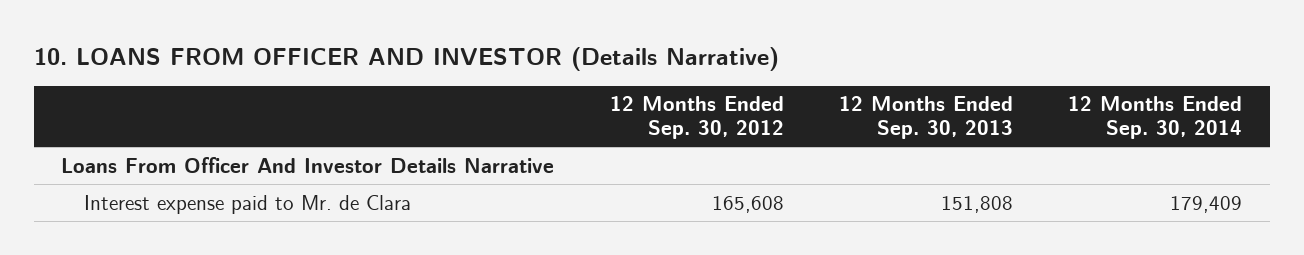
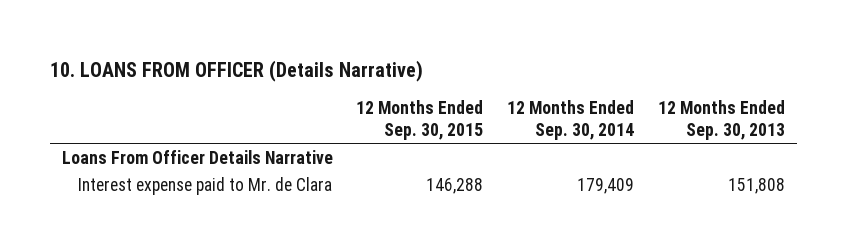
[33,47,779,72] 10. LOANS FROM OFFICER AND INVESTOR (Details Narrative) -> [49,60,423,83] 10. LOANS FROM OFFICER (Details Narrative)
[609,96,784,139] 12 Months Ended Sep. 30, 2012 -> none
none -> [356,100,484,141] 12 Months Ended Sep. 30, 2015
[61,156,555,173] Loans From Officer And Investor Details Narrative -> [61,149,333,164] Loans From Officer Details Narrative

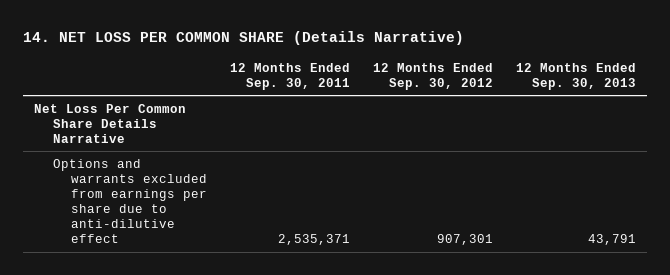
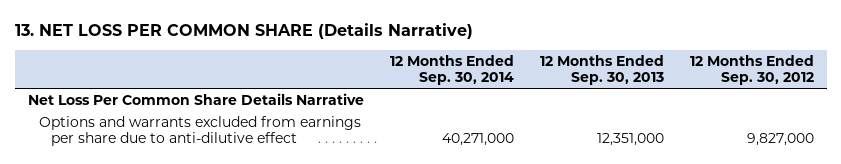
[22,31,464,46] 14. NET LOSS PER COMMON SHARE (Details Narrative) -> [14,23,473,40] 13. NET LOSS PER COMMON SHARE (Details Narrative)
[230,62,351,90] 12 Months Ended Sep. 30, 2011 -> none
none -> [389,55,514,86] 12 Months Ended Sep. 30, 2014
[437,234,494,246] 907,301 -> [746,132,814,146] 9,827,000
[588,234,637,246] 43,791 -> [596,132,664,146] 12,351,000

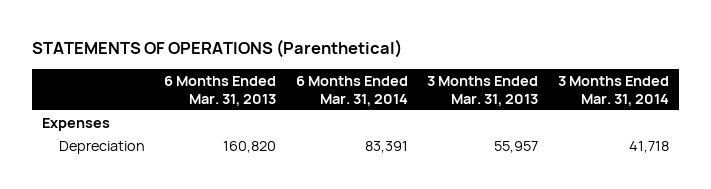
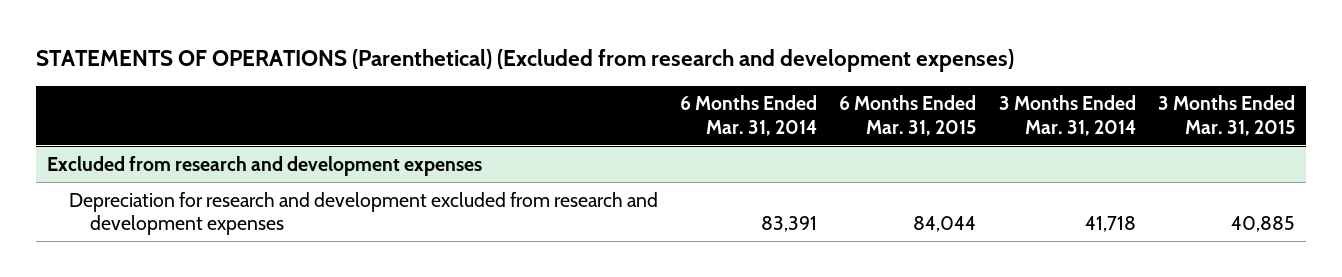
[31,39,402,59] STATEMENTS OF OPERATIONS (Parenthetical) -> [36,49,1015,73] STATEMENTS OF OPERATIONS (Parenthetical) (Excluded from research and development expenses)
[164,75,277,106] 6 Months Ended Mar. 31, 2013 -> none
[427,75,539,106] 3 Months Ended Mar. 31, 2013 -> none
none -> [839,95,977,136] 6 Months Ended Mar. 31, 2015
none -> [1157,95,1295,136] 3 Months Ended Mar. 31, 2015
[41,117,110,131] Expenses -> none
none -> [47,155,483,176] Excluded from research and development expenses
[58,140,145,154] Depreciation -> [68,191,658,236] Depreciation for research and development excluded from research and development expenses

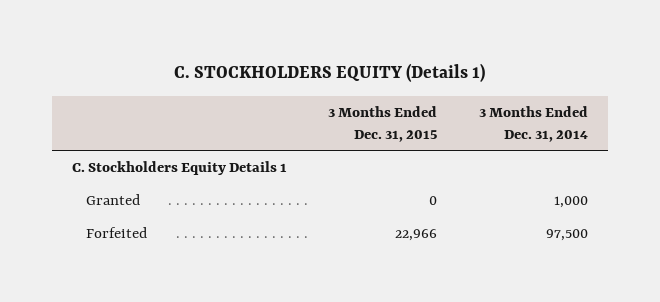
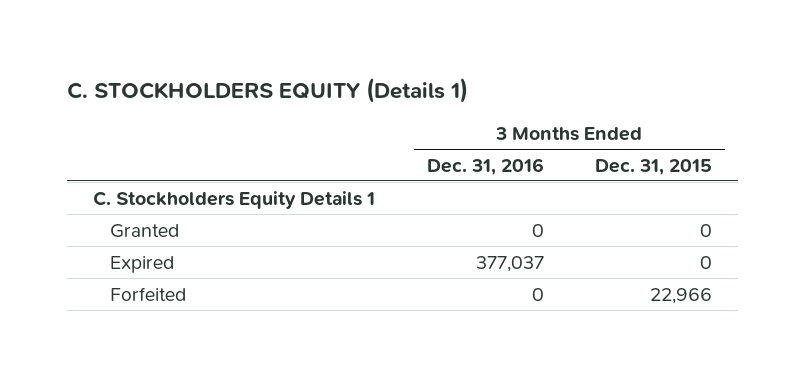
[478,105,588,142] 3 Months Ended Dec. 31, 2014 -> none
none -> [426,157,544,175] Dec. 31, 2016
none -> [110,255,175,273] Expired

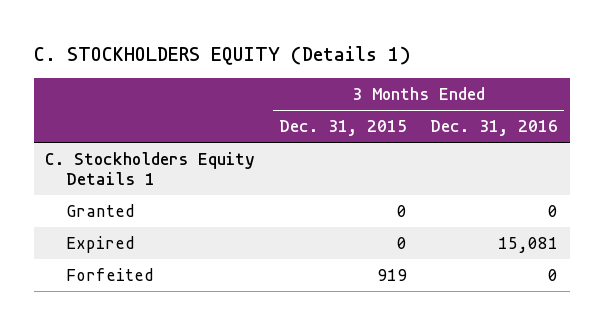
[475,255,544,272] 377,037 -> [498,237,559,254] 15,081
[650,287,713,304] 22,966 -> [376,269,407,282] 919

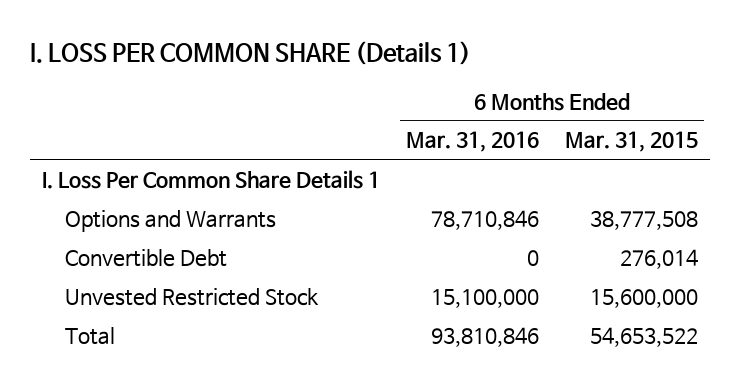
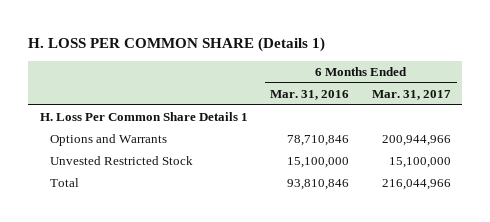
[29,41,471,66] I. LOSS PER COMMON SHARE (Details 1) -> [28,37,326,53] H. LOSS PER COMMON SHARE (Details 1)
[564,131,698,153] Mar. 31, 2015 -> none
none -> [371,89,451,100] Mar. 31, 2017
[42,169,381,189] I. Loss Per Common Share Details 1 -> [39,112,248,122] H. Loss Per Common Share Details 1
[65,248,228,267] Convertible Debt -> none

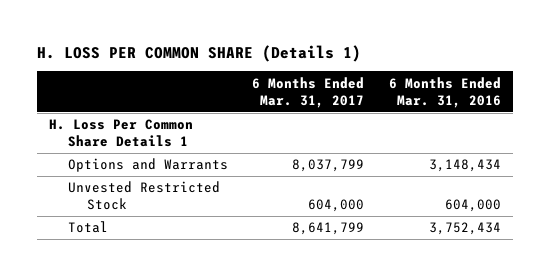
[287,135,350,147] 78,710,846 -> [428,159,501,173] 3,148,434
[381,135,451,147] 200,944,966 -> [292,159,365,173] 8,037,799
[287,157,350,169] 15,100,000 -> [444,199,501,213] 604,000
[388,157,451,169] 15,100,000 -> [308,199,365,213] 604,000
[287,179,350,191] 93,810,846 -> [428,222,501,236] 3,752,434
[381,179,451,191] 216,044,966 -> [292,222,365,236] 8,641,799

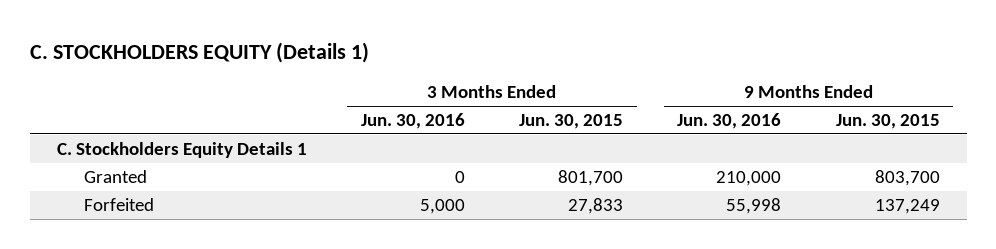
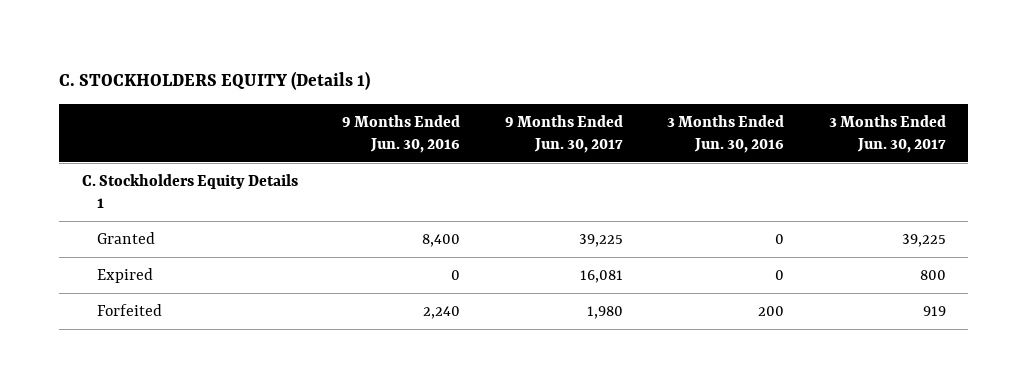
[519,114,624,130] Jun. 30, 2015 -> none
[835,114,940,130] Jun. 30, 2015 -> none
none -> [504,114,623,153] 9 Months Ended Jun. 30, 2017
none -> [829,114,947,153] 3 Months Ended Jun. 30, 2017
[716,171,782,187] 210,000 -> [422,233,461,247] 8,400
none -> [96,267,153,283] Expired
[420,199,466,215] 5,000 -> [758,305,785,316] 200
[726,198,782,215] 55,998 -> [423,305,461,319] 2,240

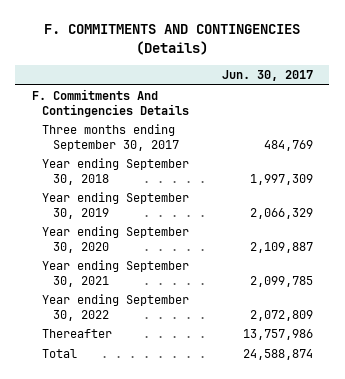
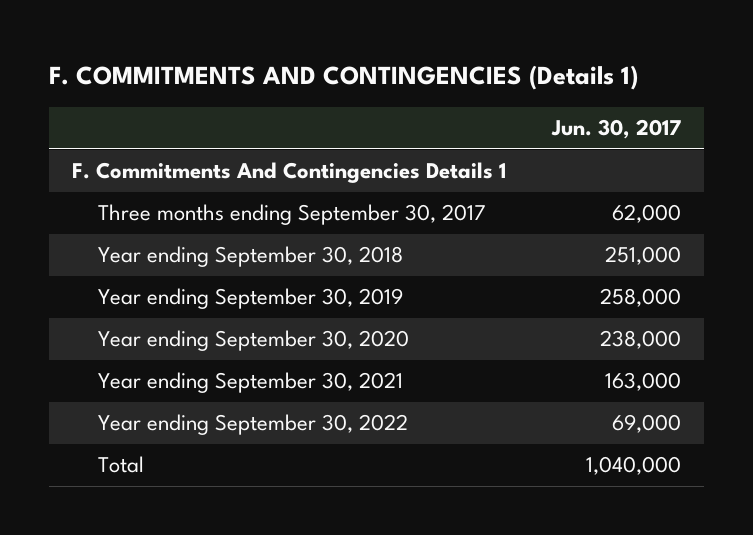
[44,24,301,55] F. COMMITMENTS AND CONTINGENCIES (Details) -> [49,65,639,91] F. COMMITMENTS AND CONTINGENCIES (Details 1)
[42,329,113,339] Thereafter -> none
[31,89,190,117] F. Commitments And Contingencies Details -> [72,162,507,184] F. Commitments And Contingencies Details 1
[264,139,314,151] 484,769 -> [611,204,681,224] 62,000
[250,173,314,185] 1,997,309 -> [604,246,681,266] 251,000
[250,207,314,219] 2,066,329 -> [599,288,681,308] 258,000
[250,241,314,253] 2,109,887 -> [599,330,681,350] 238,000
[250,275,314,287] 2,099,785 -> [604,372,681,392] 163,000
[250,309,314,321] 2,072,809 -> [611,414,681,434] 69,000
[243,349,314,361] 24,588,874 -> [585,456,681,476] 1,040,000

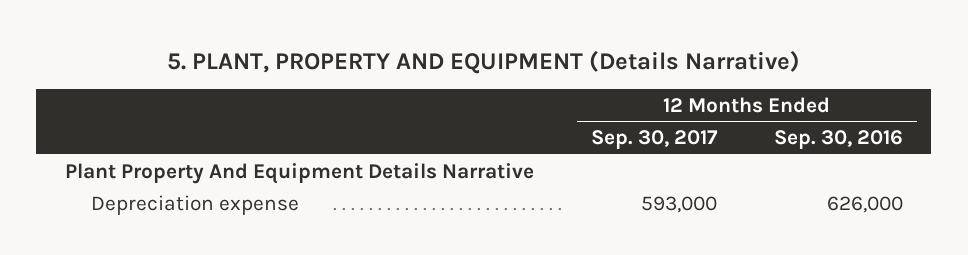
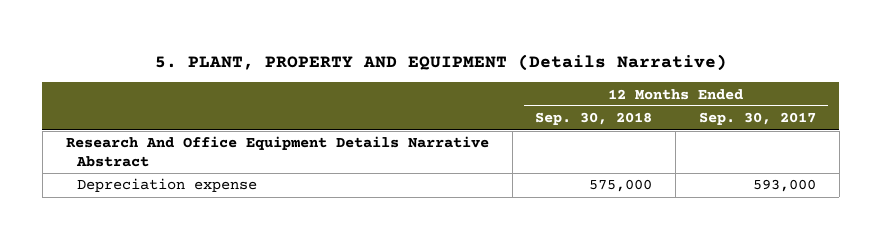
[773,130,903,150] Sep. 30, 2016 -> none
none -> [535,112,653,126] Sep. 30, 2018
[64,162,534,184] Plant Property And Equipment Details Narrative -> [65,136,489,167] Research And Office Equipment Details Narrative Abstract

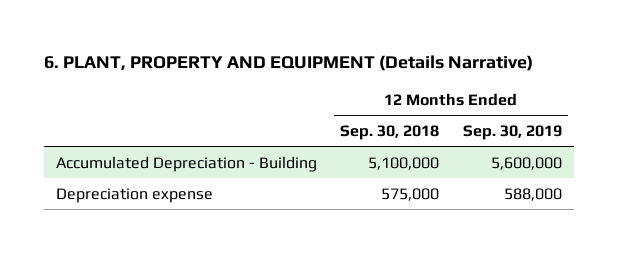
[154,53,727,71] 5. PLANT, PROPERTY AND EQUIPMENT (Details Narrative) -> [43,55,533,72] 6. PLANT, PROPERTY AND EQUIPMENT (Details Narrative)
[699,112,817,126] Sep. 30, 2017 -> none
none -> [462,124,562,140] Sep. 30, 2019
[65,136,489,167] Research And Office Equipment Details Narrative Abstract -> none
none -> [55,155,317,172] Accumulated Depreciation - Building

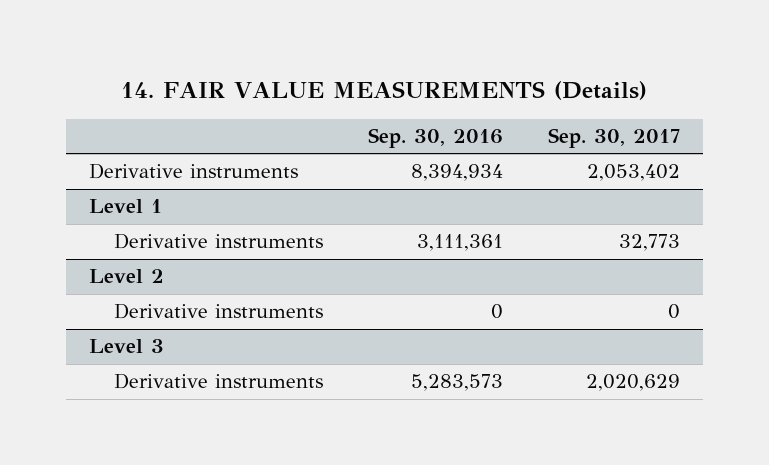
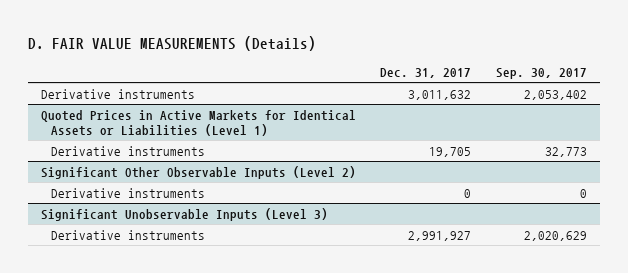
[121,81,648,101] 14. FAIR VALUE MEASUREMENTS (Details) -> [28,36,317,52] D. FAIR VALUE MEASUREMENTS (Details)
[368,127,504,148] Sep. 30, 2016 -> none
none -> [380,67,472,78] Dec. 31, 2017
[88,199,162,214] Level 1 -> [40,109,356,136] Quoted Prices in Active Markets for Identical Assets or Liabilities (Level 1)
[88,269,164,284] Level 2 -> [40,165,356,179] Significant Other Observable Inputs (Level 2)
[88,339,164,354] Level 3 -> [40,207,328,221] Significant Unobservable Inputs (Level 3)

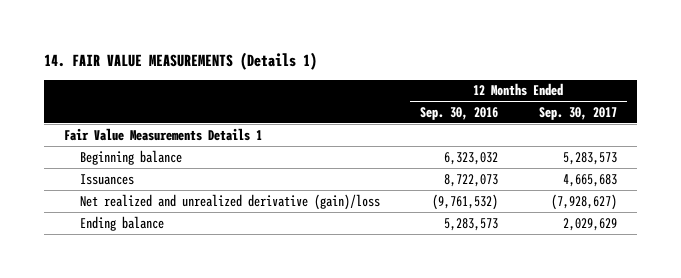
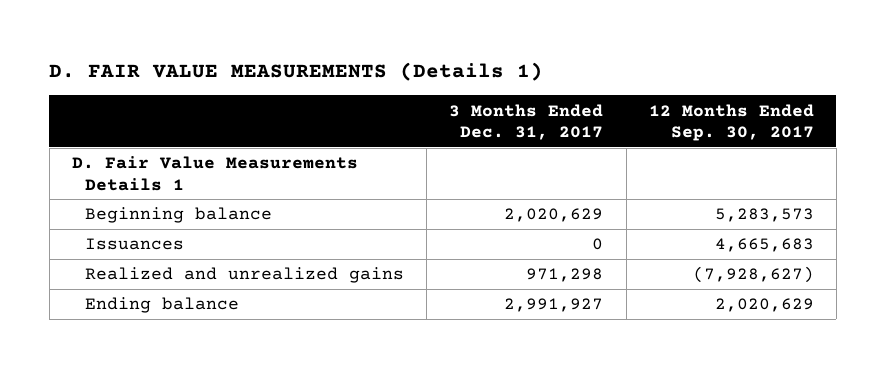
[43,51,317,70] 14. FAIR VALUE MEASUREMENTS (Details 1) -> [49,62,544,82] D. FAIR VALUE MEASUREMENTS (Details 1)
[420,106,499,120] Sep. 30, 2016 -> none
none -> [449,103,604,140] 3 Months Ended Dec. 31, 2017
[64,127,263,141] Fair Value Measurements Details 1 -> [72,156,359,191] D. Fair Value Measurements Details 1
[79,193,380,210] Net realized and unrealized derivative (gain)/loss -> [84,267,404,284] Realized and unrealized gains
[562,217,617,231] 2,029,629 -> [714,298,814,313] 2,020,629

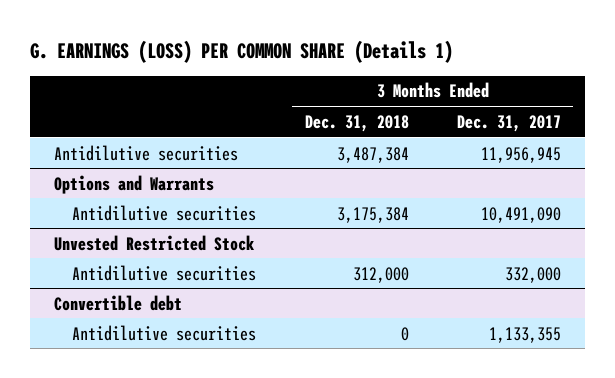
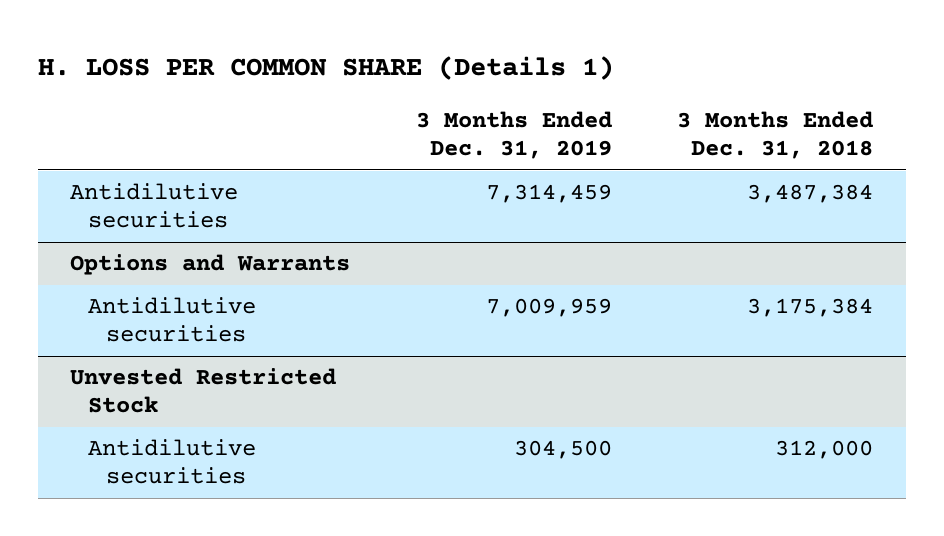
[29,39,453,63] G. EARNINGS (LOSS) PER COMMON SHARE (Details 1) -> [37,55,614,80] H. LOSS PER COMMON SHARE (Details 1)
[457,114,562,132] Dec. 31, 2017 -> none
none -> [415,111,612,159] 3 Months Ended Dec. 31, 2019
[53,294,182,311] Convertible debt -> none
[72,324,257,341] Antidilutive securities -> none

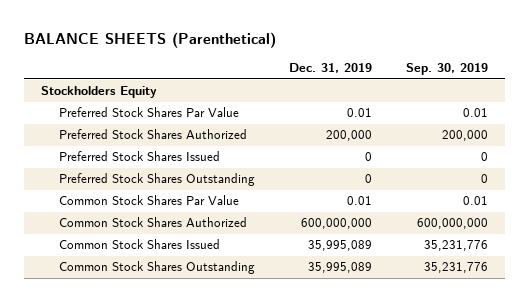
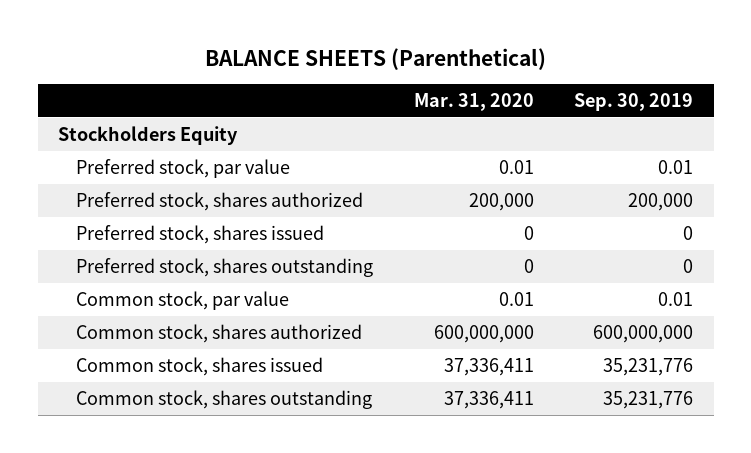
[288,63,372,74] Dec. 31, 2019 -> none
none -> [413,92,534,111] Mar. 31, 2020
[59,107,240,118] Preferred Stock Shares Par Value -> [76,158,291,178] Preferred stock, par value
[59,129,248,140] Preferred Stock Shares Authorized -> [76,191,364,211] Preferred stock, shares authorized
[59,151,221,162] Preferred Stock Shares Issued -> [76,224,325,244] Preferred stock, shares issued
[59,173,256,187] Preferred Stock Shares Outstanding -> [76,257,374,277] Preferred stock, shares outstanding
[59,195,240,206] Common Stock Shares Par Value -> [76,290,290,310] Common stock, par value
[59,217,248,228] Common Stock Shares Authorized -> [76,323,363,343] Common stock, shares authorized
[59,239,221,250] Common Stock Shares Issued -> [76,356,324,376] Common stock, shares issued
[59,261,256,275] Common Stock Shares Outstanding -> [76,389,373,409] Common stock, shares outstanding

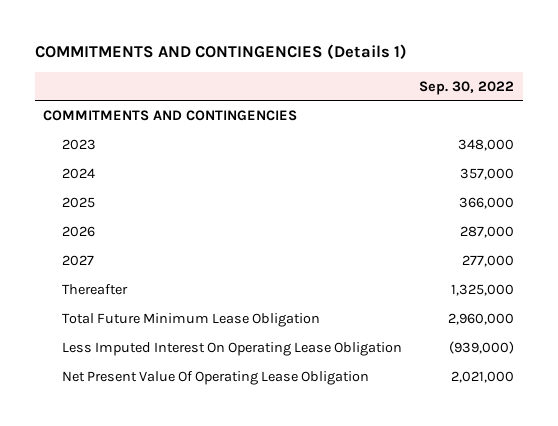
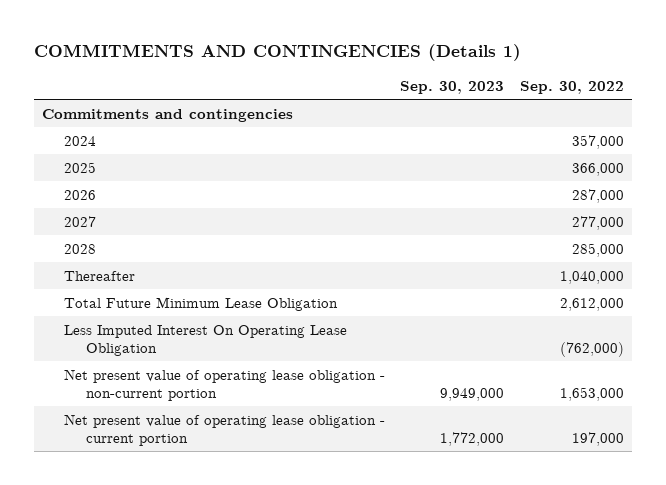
none -> [400,81,505,95] Sep. 30, 2023
[62,138,97,150] 2023 -> none
[43,109,298,121] COMMITMENTS AND CONTINGENCIES -> [41,108,293,122] Commitments and contingencies
none -> [63,243,96,254] 2028
[451,283,515,296] 1,325,000 -> [559,270,624,284] 1,040,000
[448,312,515,325] 2,960,000 -> [559,297,624,311] 2,612,000
[449,340,515,354] (939,000) -> [559,341,624,357] (762,000)
none -> [63,368,385,401] Net present value of operating lease obligation - non-current portion
[62,370,370,385] Net Present Value Of Operating Lease Obligation -> [63,413,385,446] Net present value of operating lease obligation - current portion
[451,370,515,383] 2,021,000 -> [571,431,624,446] 197,000

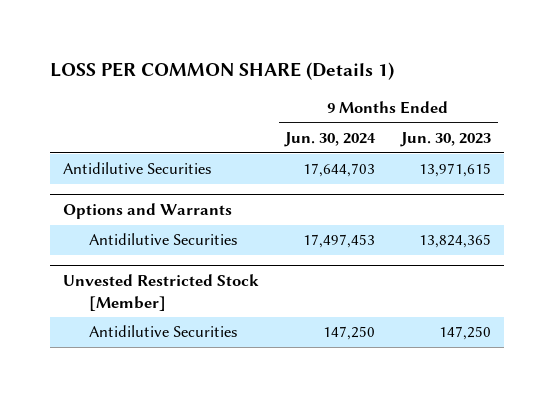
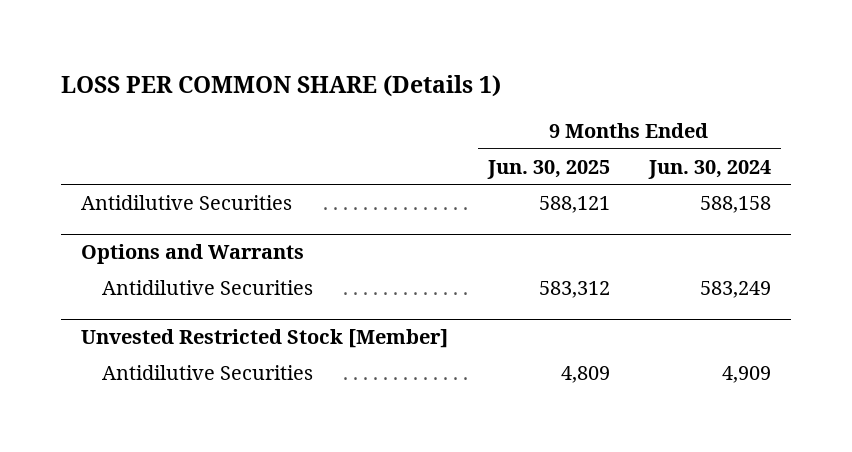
[400,132,492,148] Jun. 30, 2023 -> none
none -> [486,159,610,179] Jun. 30, 2025
[303,163,376,178] 17,644,703 -> [700,196,772,214] 588,158
[303,234,376,249] 17,497,453 -> [700,281,772,299] 583,249
[323,326,376,341] 147,250 -> [722,366,772,384] 4,909

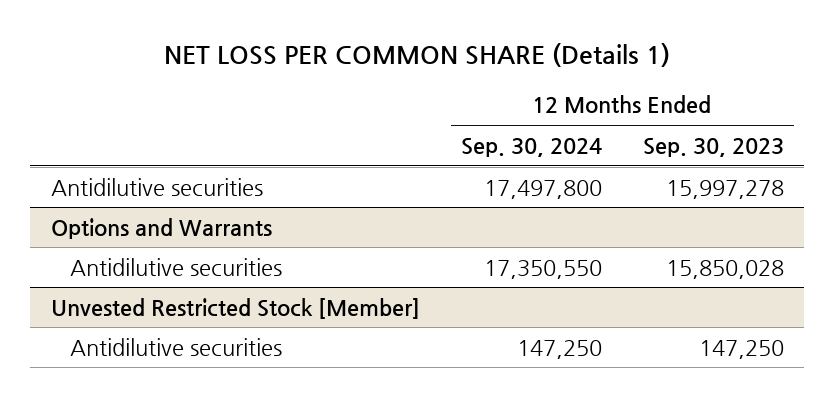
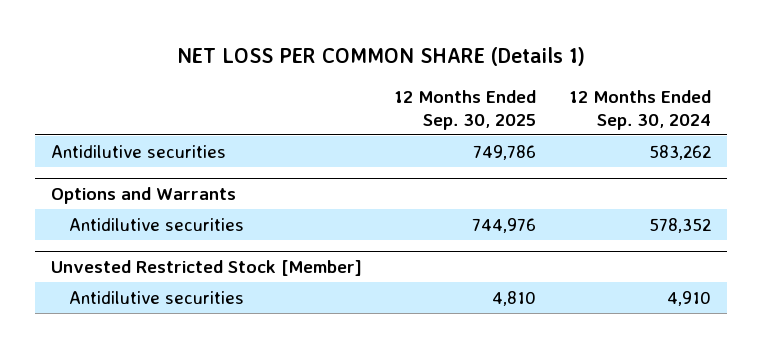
[642,137,784,157] Sep. 30, 2023 -> none
none -> [394,90,537,130] 12 Months Ended Sep. 30, 2025
[483,179,602,199] 17,497,800 -> [648,144,711,160] 583,262
[483,259,602,279] 17,350,550 -> [648,217,711,233] 578,352
[516,339,602,359] 147,250 -> [666,290,711,306] 4,910

